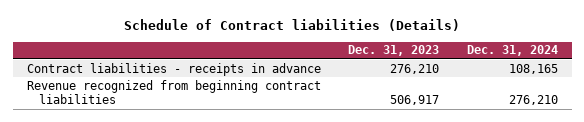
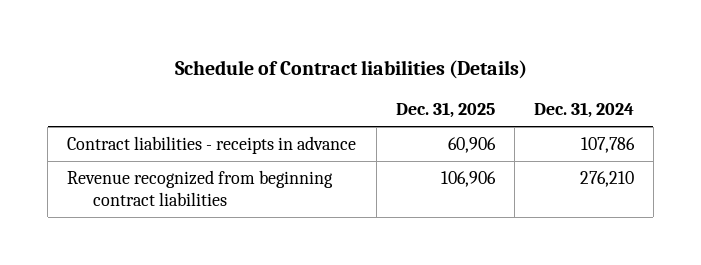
[348,45,440,57] Dec. 31, 2023 -> none
none -> [395,102,495,119] Dec. 31, 2025
[508,63,558,74] 108,165 -> [580,136,635,153] 107,786

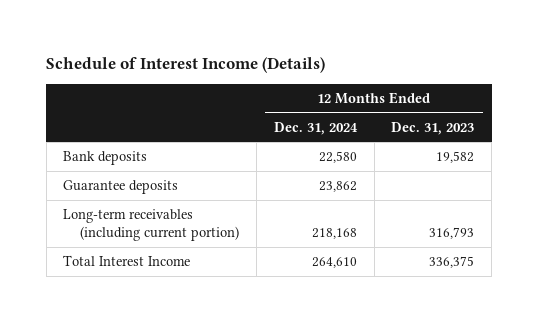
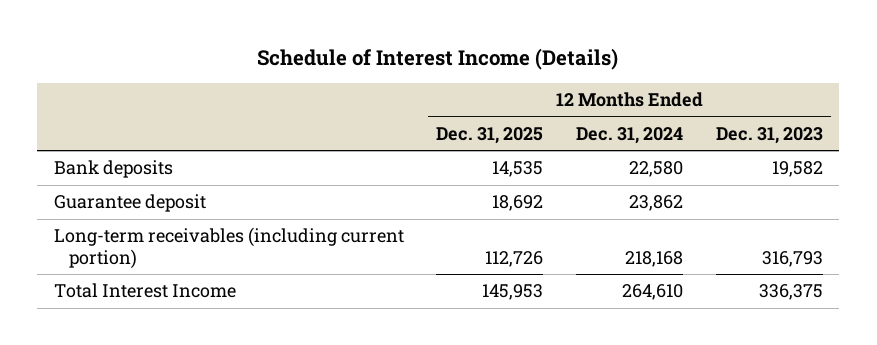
none -> [436,127,544,145] Dec. 31, 2025
[63,180,179,195] Guarantee deposits -> [53,194,206,213] Guarantee deposit

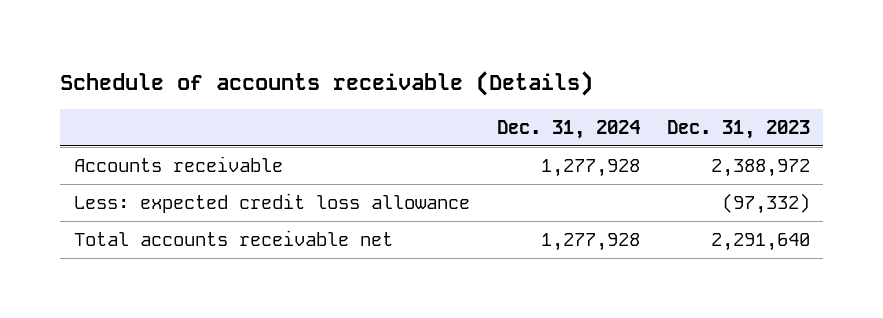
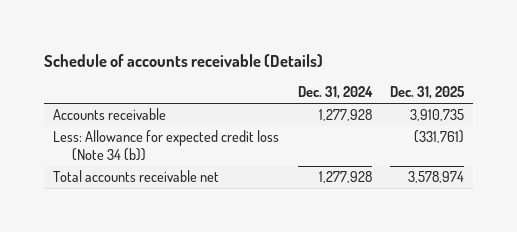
[666,119,810,139] Dec. 31, 2023 -> none
none -> [389,86,465,100] Dec. 31, 2025
[73,193,470,214] Less: expected credit loss allowance -> [53,130,280,161] Less: Allowance for expected credit loss (Note 34 (b))

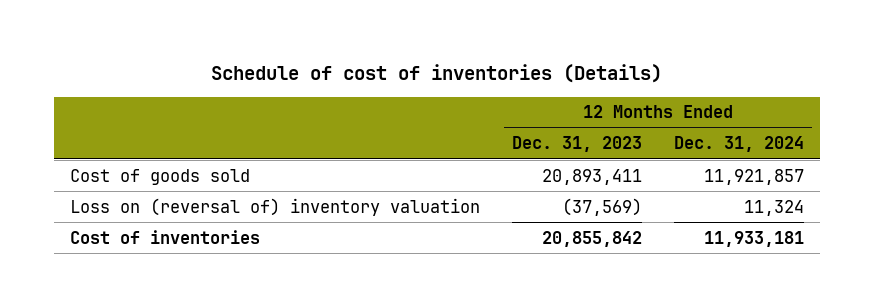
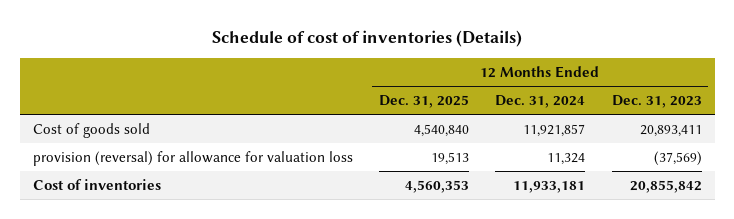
none -> [379,95,470,109] Dec. 31, 2025
[70,197,481,216] Loss on (reversal of) inventory valuation -> [32,150,353,166] provision (reversal) for allowance for valuation loss

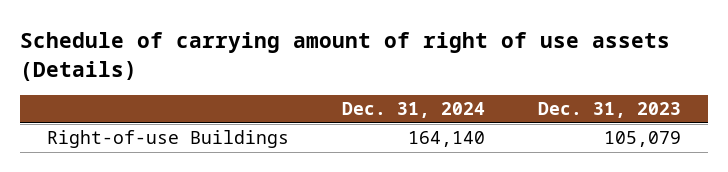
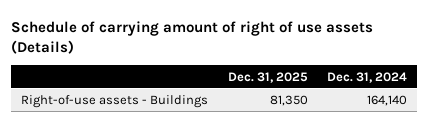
[538,102,682,119] Dec. 31, 2023 -> none
none -> [227,71,308,83] Dec. 31, 2025
[46,130,289,149] Right-of-use Buildings -> [21,95,209,109] Right-of-use assets - Buildings

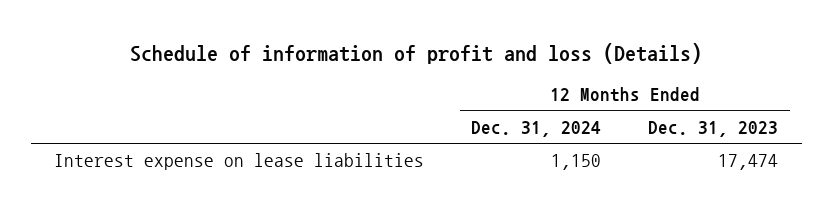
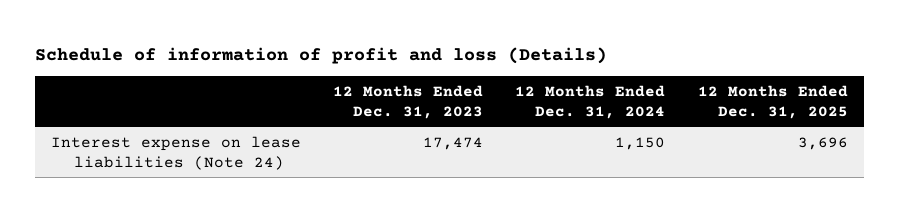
none -> [697,84,848,119] 12 Months Ended Dec. 31, 2025
[54,153,425,171] Interest expense on lease liabilities -> [51,135,302,170] Interest expense on lease liabilities (Note 24)

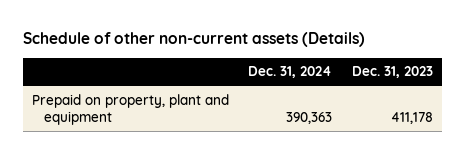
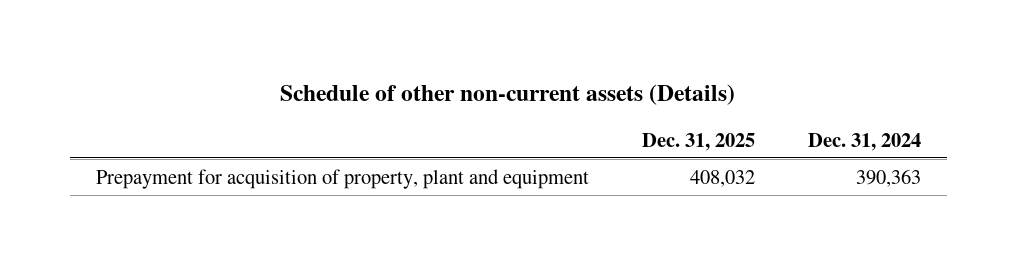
[351,66,433,79] Dec. 31, 2023 -> none
none -> [641,132,755,151] Dec. 31, 2025
[32,93,230,125] Prepaid on property, plant and equipment -> [95,168,589,189] Prepayment for acquisition of property, plant and equipment

